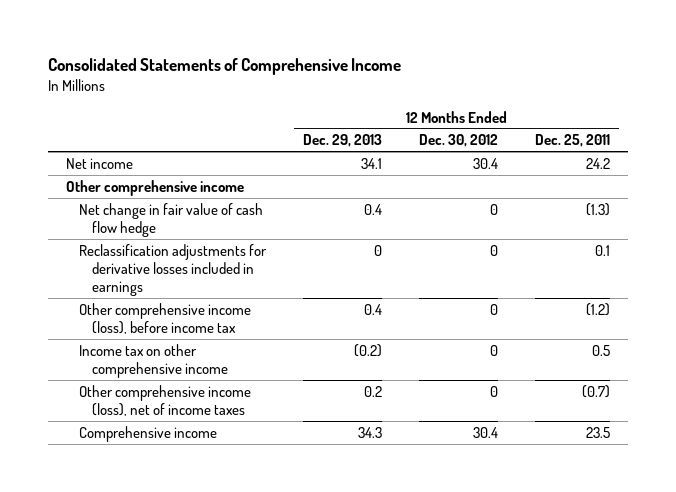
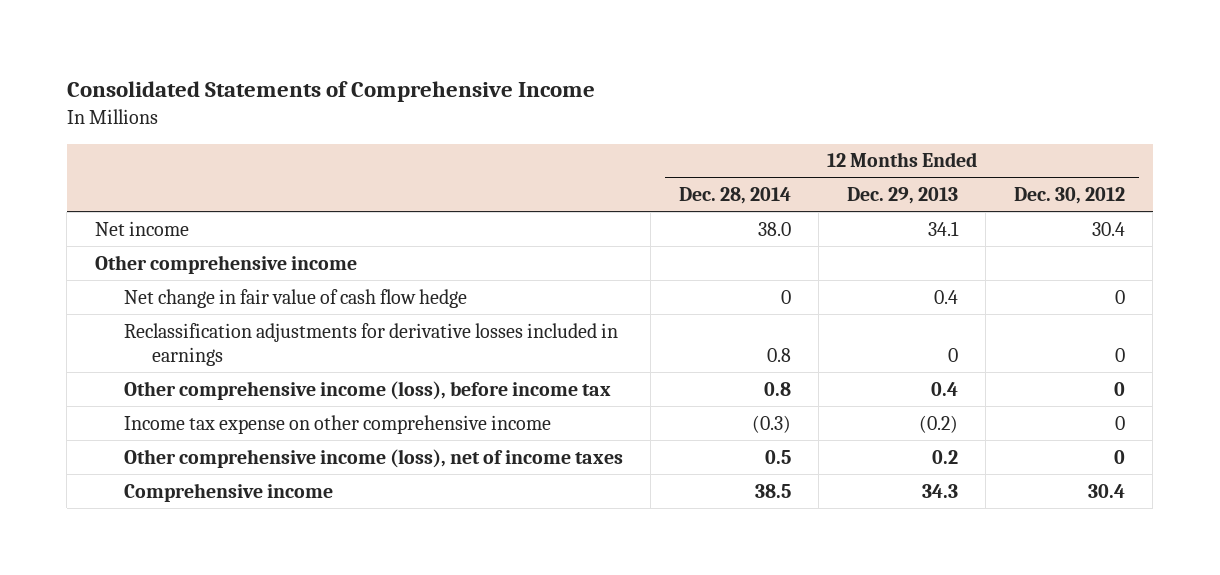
[534,134,610,148] Dec. 25, 2011 -> none
none -> [678,187,791,205] Dec. 28, 2014
[79,343,229,379] Income tax on other comprehensive income -> [123,414,551,434] Income tax expense on other comprehensive income

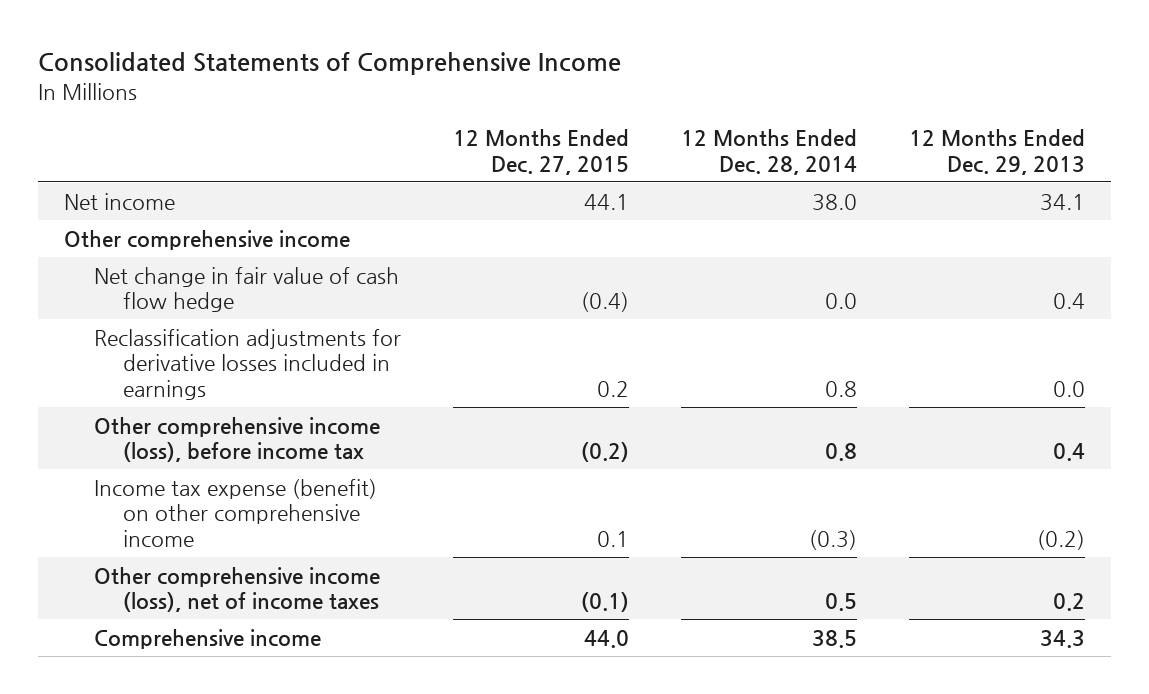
[1013,187,1125,205] Dec. 30, 2012 -> none
none -> [452,129,629,175] 12 Months Ended Dec. 27, 2015
[780,289,791,304] 0 -> [824,293,857,310] 0.0
[947,348,958,363] 0 -> [1053,380,1086,397] 0.0
[123,414,551,434] Income tax expense on other comprehensive income -> [93,478,377,547] Income tax expense (benefit) on other comprehensive income

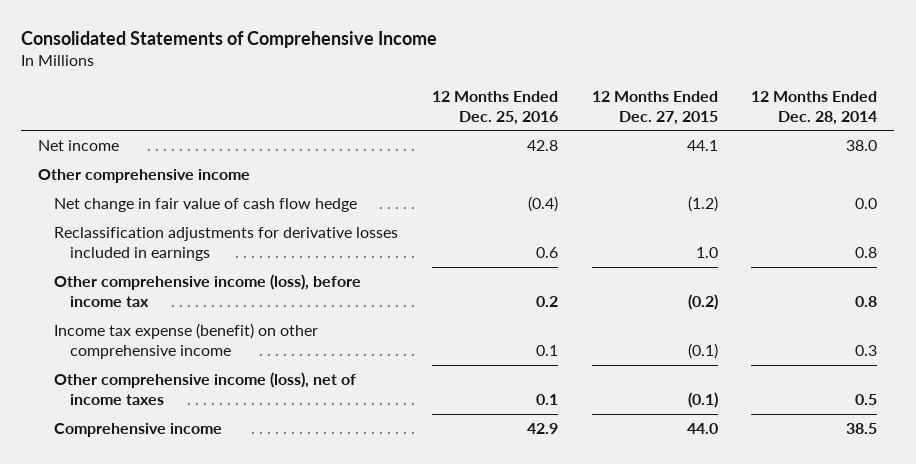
[909,129,1086,175] 12 Months Ended Dec. 29, 2013 -> none
none -> [431,90,558,125] 12 Months Ended Dec. 25, 2016
[580,292,629,313] (0.4) -> [687,195,718,212] (1.2)
[596,380,629,397] 0.2 -> [695,246,718,258] 1.0
[596,530,629,547] 0.1 -> [687,342,718,359] (0.1)
[808,529,857,550] (0.3) -> [855,344,878,356] 0.3

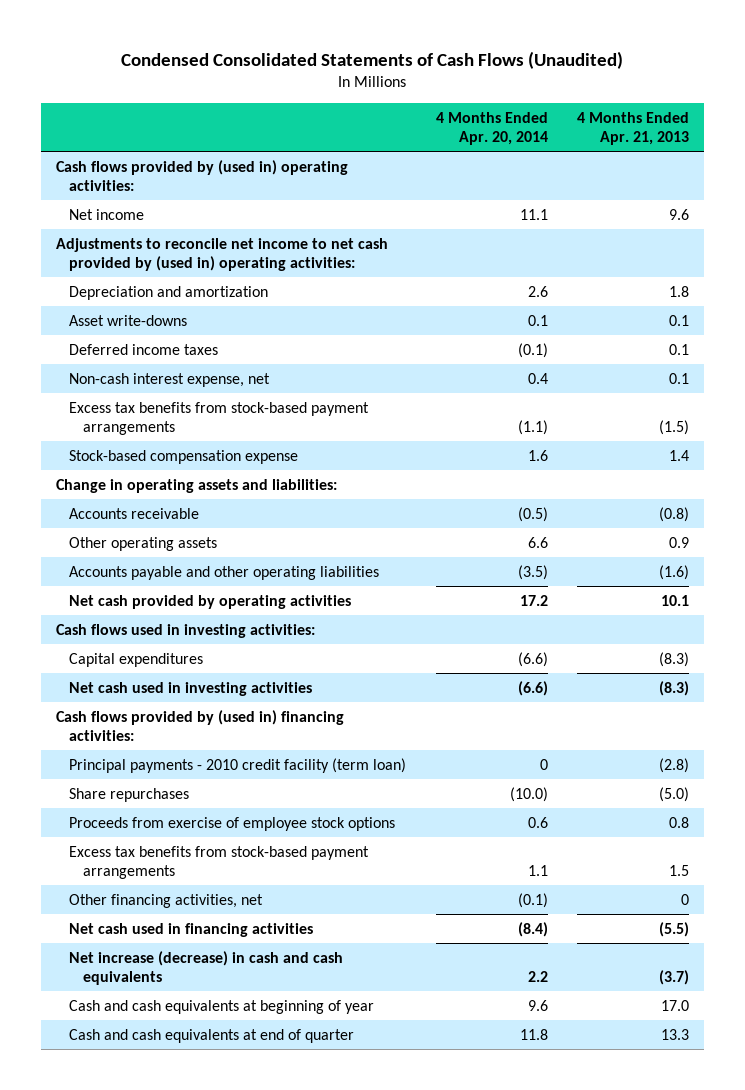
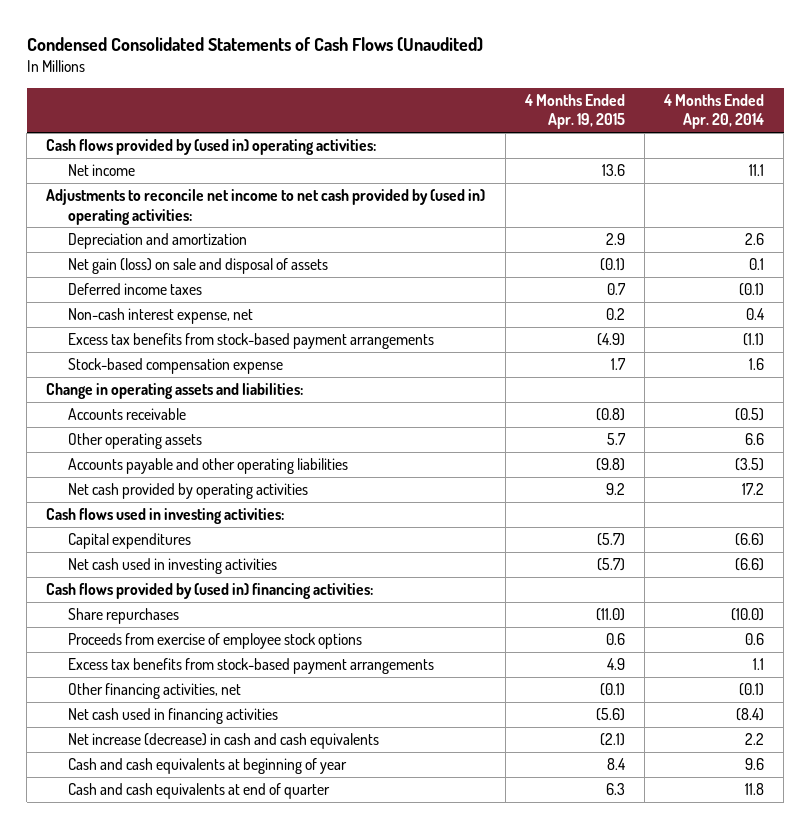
[577,111,690,145] 4 Months Ended Apr. 21, 2013 -> none
none -> [523,93,625,130] 4 Months Ended Apr. 19, 2015
[69,314,188,326] Asset write-downs -> none
none -> [67,258,328,275] Net gain (loss) on sale and disposal of assets
[69,757,407,773] Principal payments - 2010 credit facility (term loan) -> none

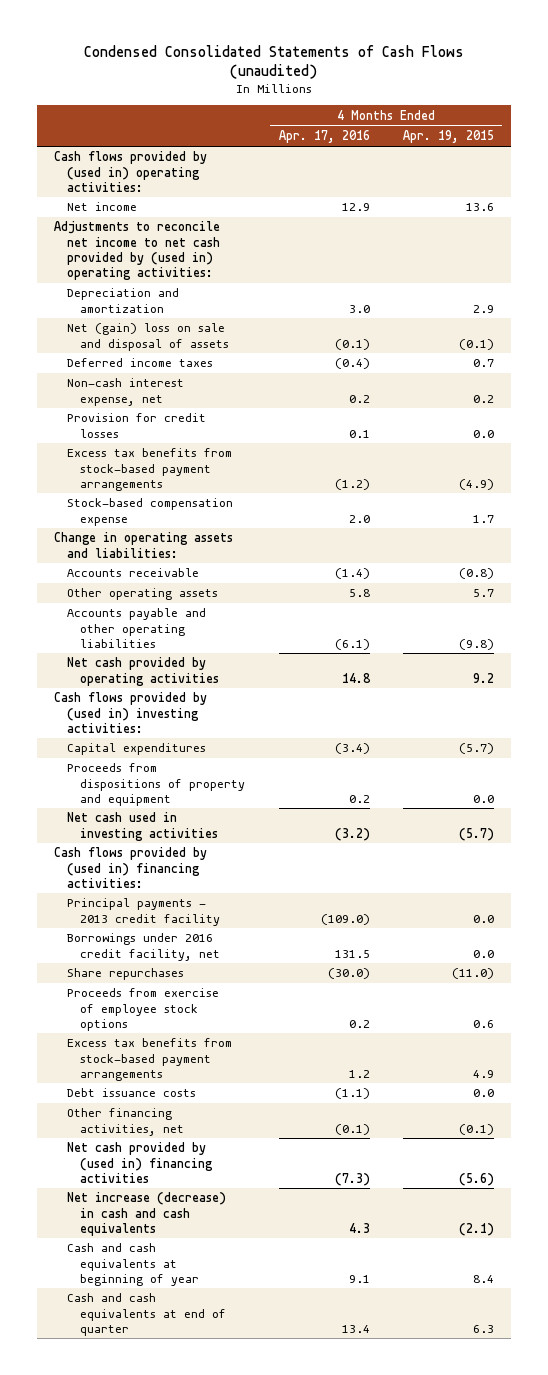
[26,36,483,52] Condensed Consolidated Statements of Cash Flows (Unaudited) -> [84,44,465,80] Condensed Consolidated Statements of Cash Flows (unaudited)
[663,93,765,130] 4 Months Ended Apr. 20, 2014 -> none
none -> [278,130,370,144] Apr. 17, 2016
[67,258,328,275] Net gain (loss) on sale and disposal of assets -> [67,323,230,351] Net (gain) loss on sale and disposal of assets
none -> [67,413,207,438] Provision for credit losses
[46,508,285,525] Cash flows used in investing activities: -> [54,692,208,733] Cash flows provided by (used in) investing activities:
none -> [67,763,246,806] Proceeds from dispositions of property and equipment
none -> [67,898,221,926] Principal payments - 2013 credit facility
none -> [67,933,221,961] Borrowings under 2016 credit facility, net
none -> [67,1088,197,1098] Debt issuance costs
[67,708,278,725] Net cash used in financing activities -> [67,1142,214,1183] Net cash provided by (used in) financing activities

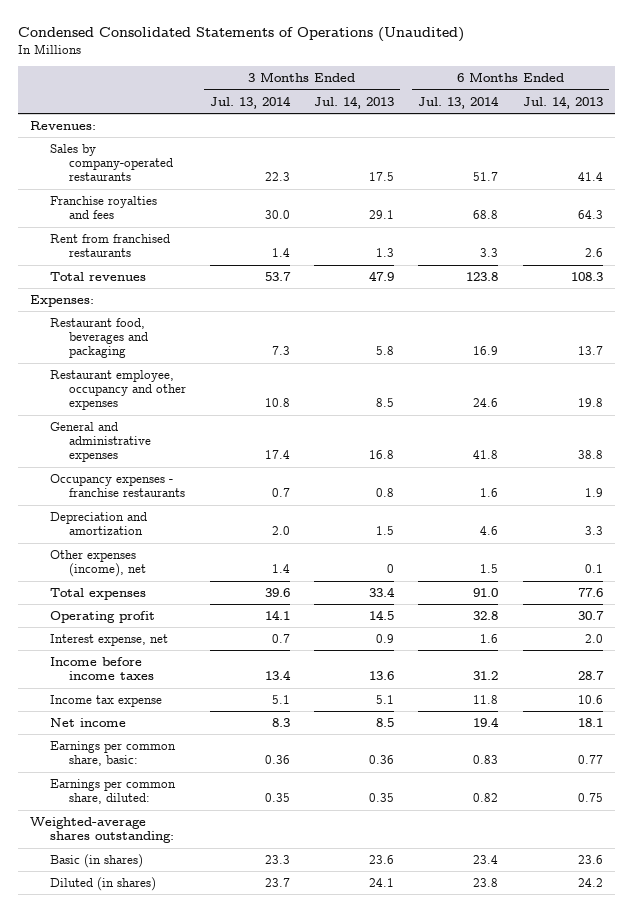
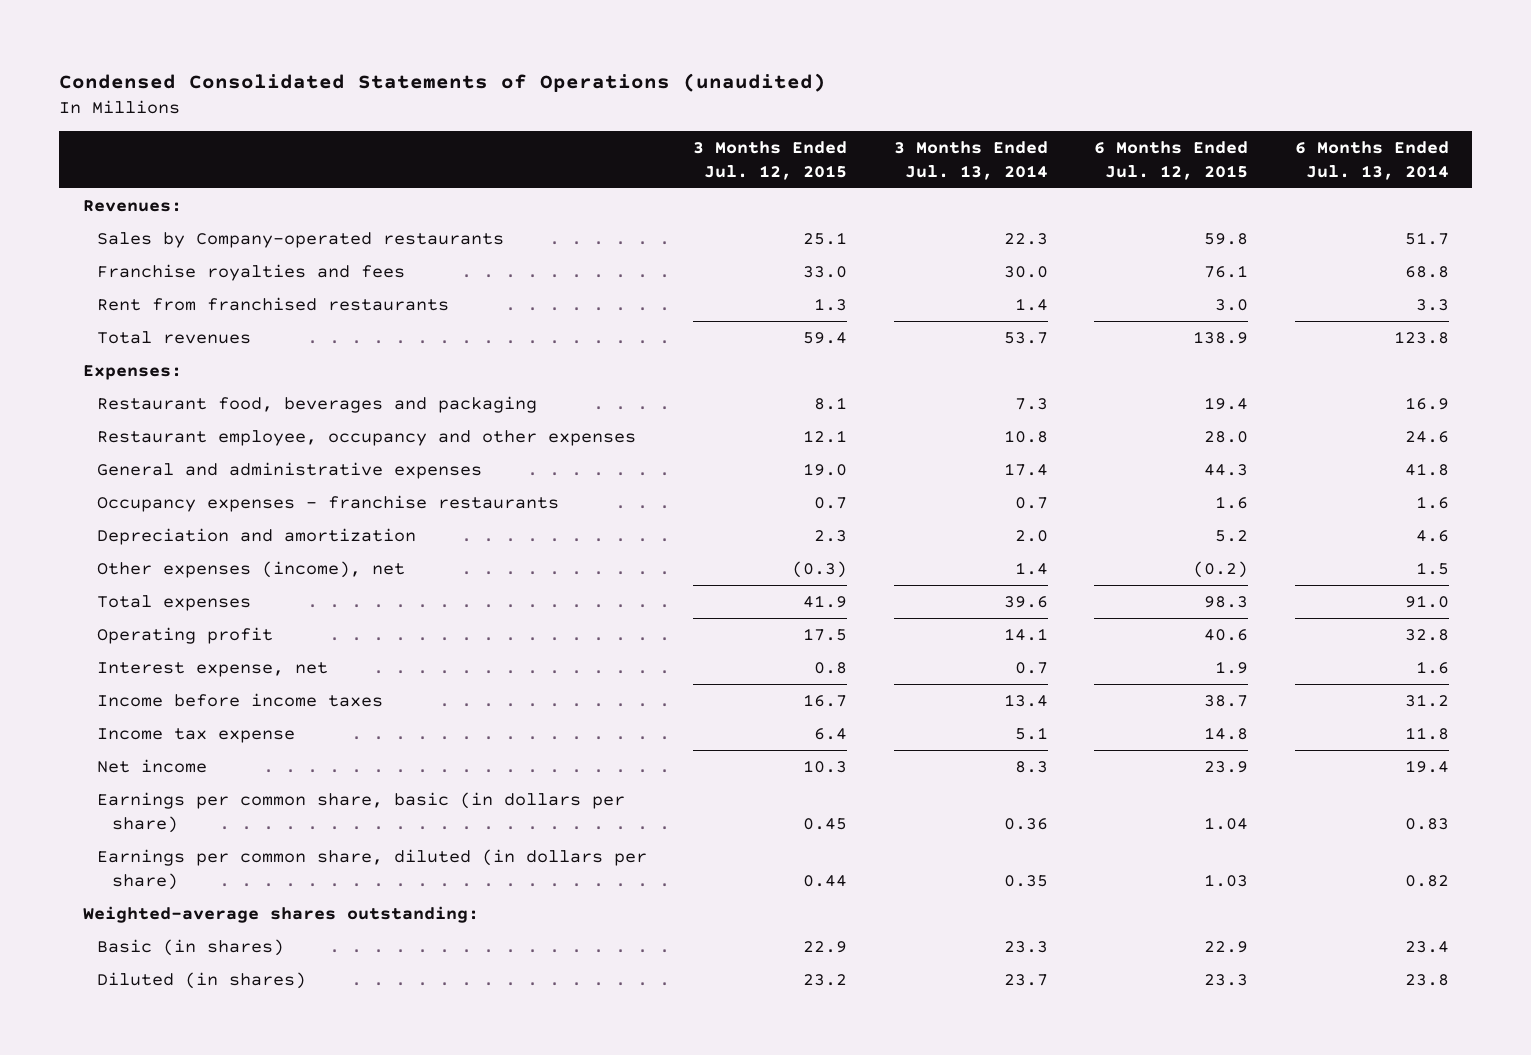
[18,27,465,43] Condensed Consolidated Statements of Operations (Unaudited) -> [59,72,827,92] Condensed Consolidated Statements of Operations (unaudited)
[314,95,395,109] Jul. 14, 2013 -> none
[522,95,603,109] Jul. 14, 2013 -> none
none -> [693,140,848,180] 3 Months Ended Jul. 12, 2015
none -> [1094,140,1249,180] 6 Months Ended Jul. 12, 2015
[49,143,174,182] Sales by company-operated restaurants -> [97,231,505,248] Sales by Company-operated restaurants
[49,740,176,767] Earnings per common share, basic: -> [97,791,626,833] Earnings per common share, basic (in dollars per share)
[49,778,176,805] Earnings per common share, diluted: -> [97,848,648,890] Earnings per common share, diluted (in dollars per share)

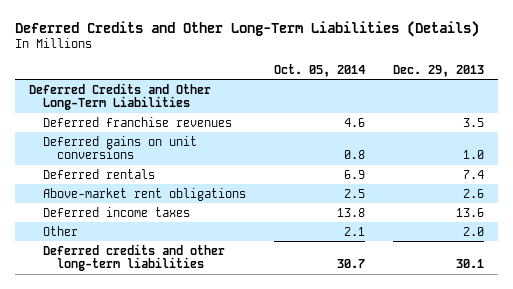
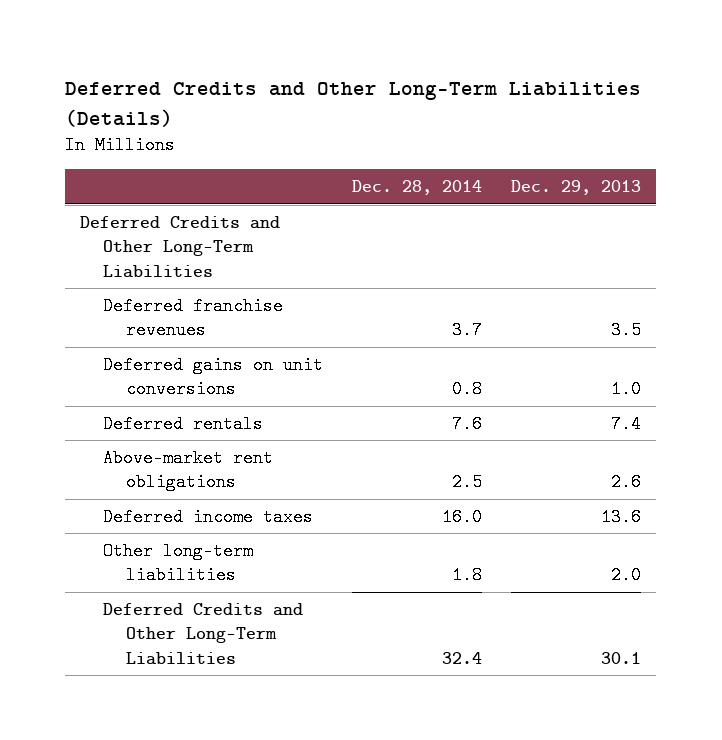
[274,63,366,77] Oct. 05, 2014 -> none
none -> [352,180,483,196] Dec. 28, 2014
[42,225,78,236] Other -> [102,542,253,585] Other long-term liabilities
[42,243,225,272] Deferred credits and other long-term liabilities -> [102,603,303,665] Deferred Credits and Other Long-Term Liabilities

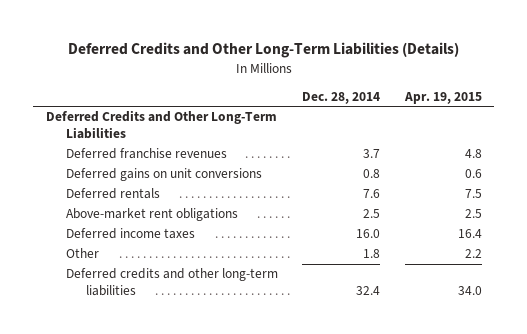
[511,180,642,196] Dec. 29, 2013 -> none
none -> [403,91,482,104] Apr. 19, 2015
[102,542,253,585] Other long-term liabilities -> [66,248,100,259] Other
[102,603,303,665] Deferred Credits and Other Long-Term Liabilities -> [66,268,279,297] Deferred credits and other long-term liabilities

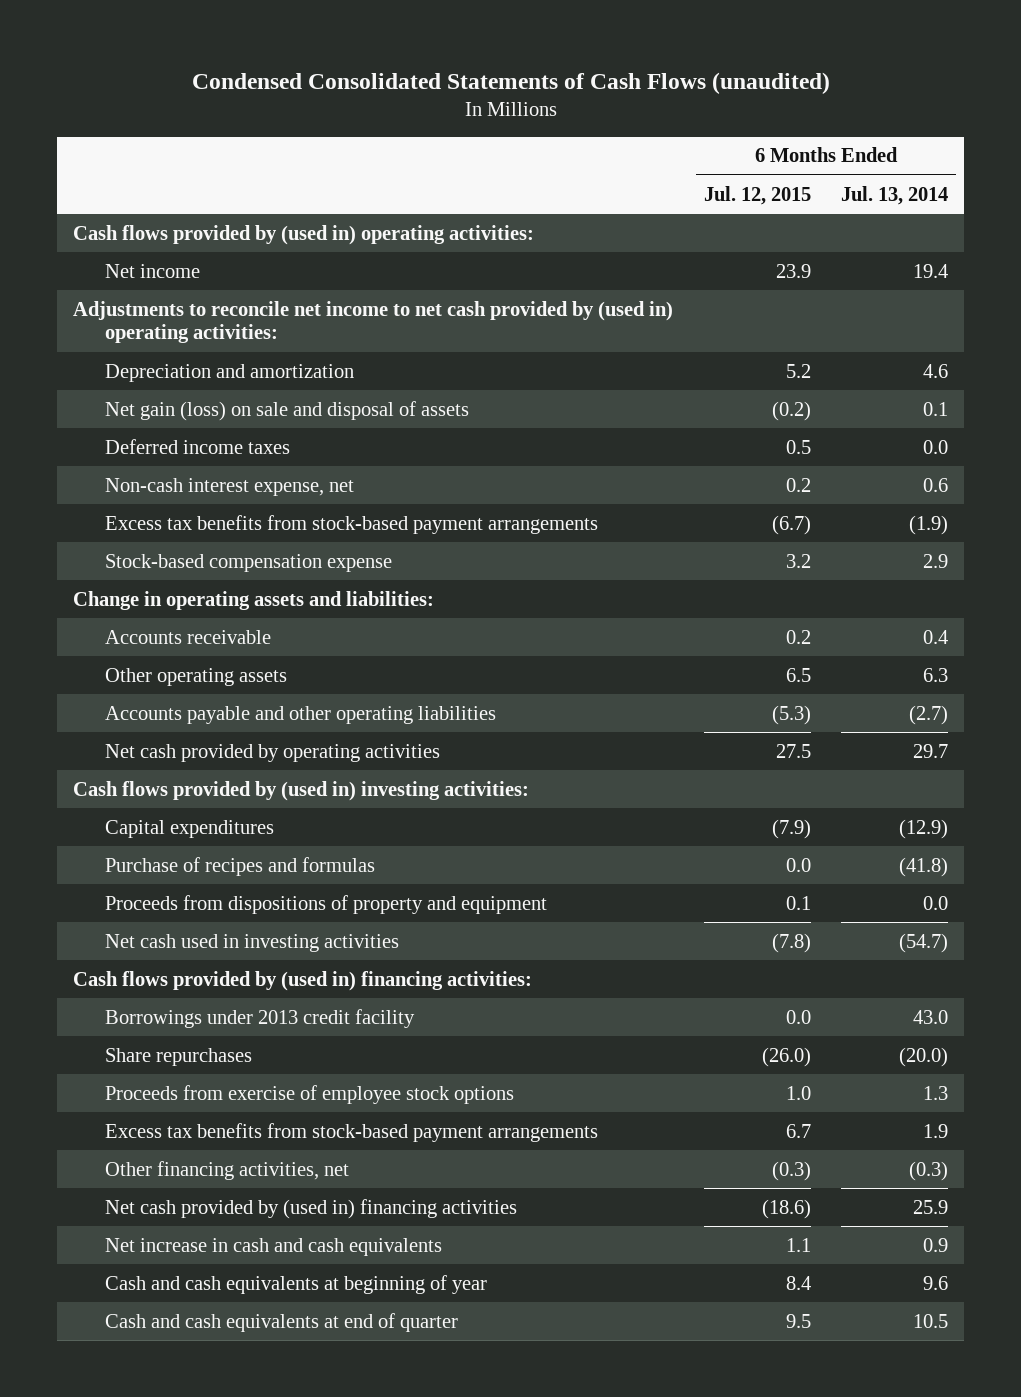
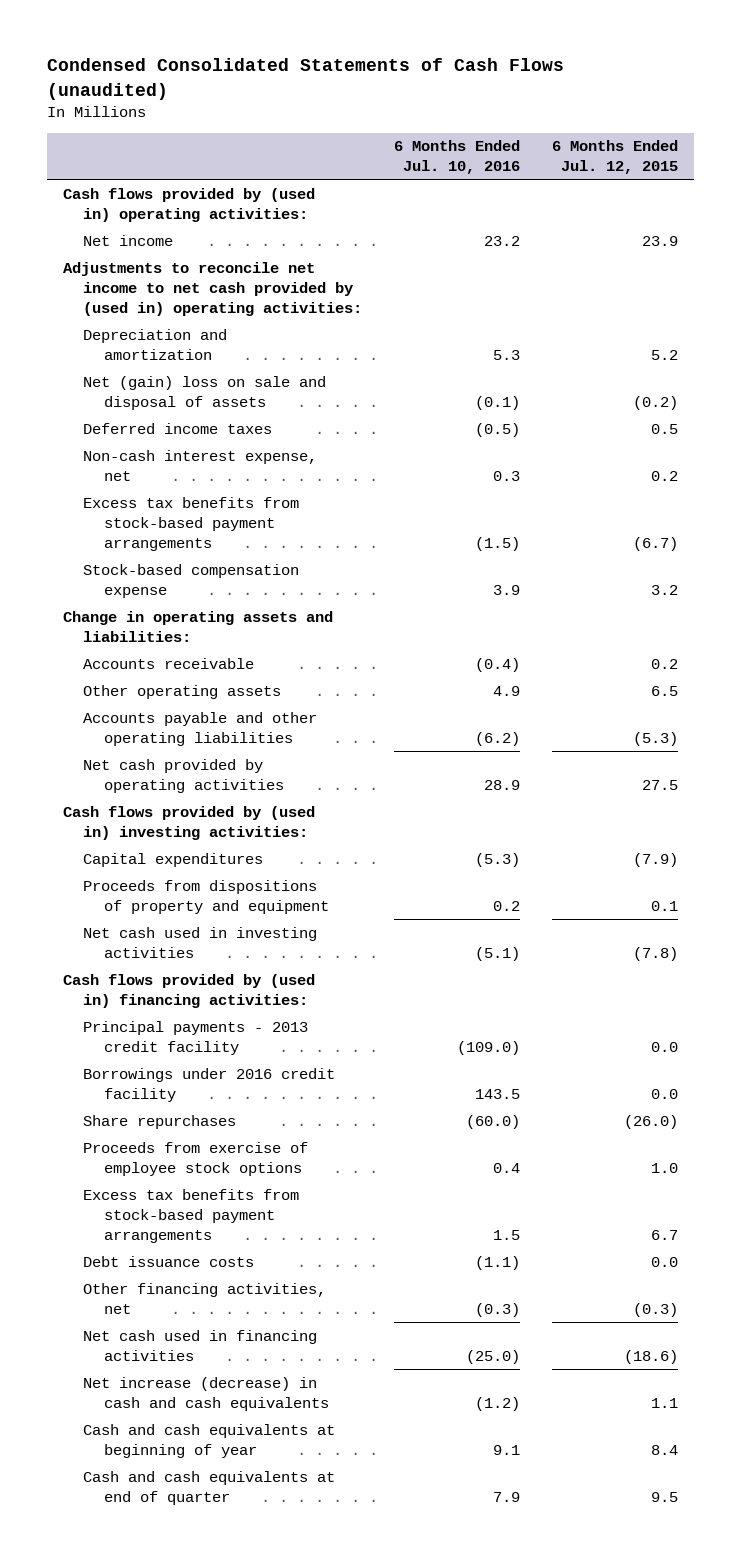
[841,185,949,205] Jul. 13, 2014 -> none
none -> [394,140,521,175] 6 Months Ended Jul. 10, 2016
[105,400,470,421] Net gain (loss) on sale and disposal of assets -> [83,375,327,410] Net (gain) loss on sale and disposal of assets
[105,856,376,876] Purchase of recipes and formulas -> none
none -> [83,1020,309,1055] Principal payments - 2013 credit facility
[105,1008,416,1028] Borrowings under 2013 credit facility -> [83,1067,336,1102] Borrowings under 2016 credit facility
none -> [83,1255,255,1267] Debt issuance costs
[105,1198,518,1219] Net cash provided by (used in) financing activities -> [83,1329,318,1361] Net cash used in financing activities
[105,1237,443,1256] Net increase in cash and cash equivalents -> [83,1376,330,1411] Net increase (decrease) in cash and cash equivalents

